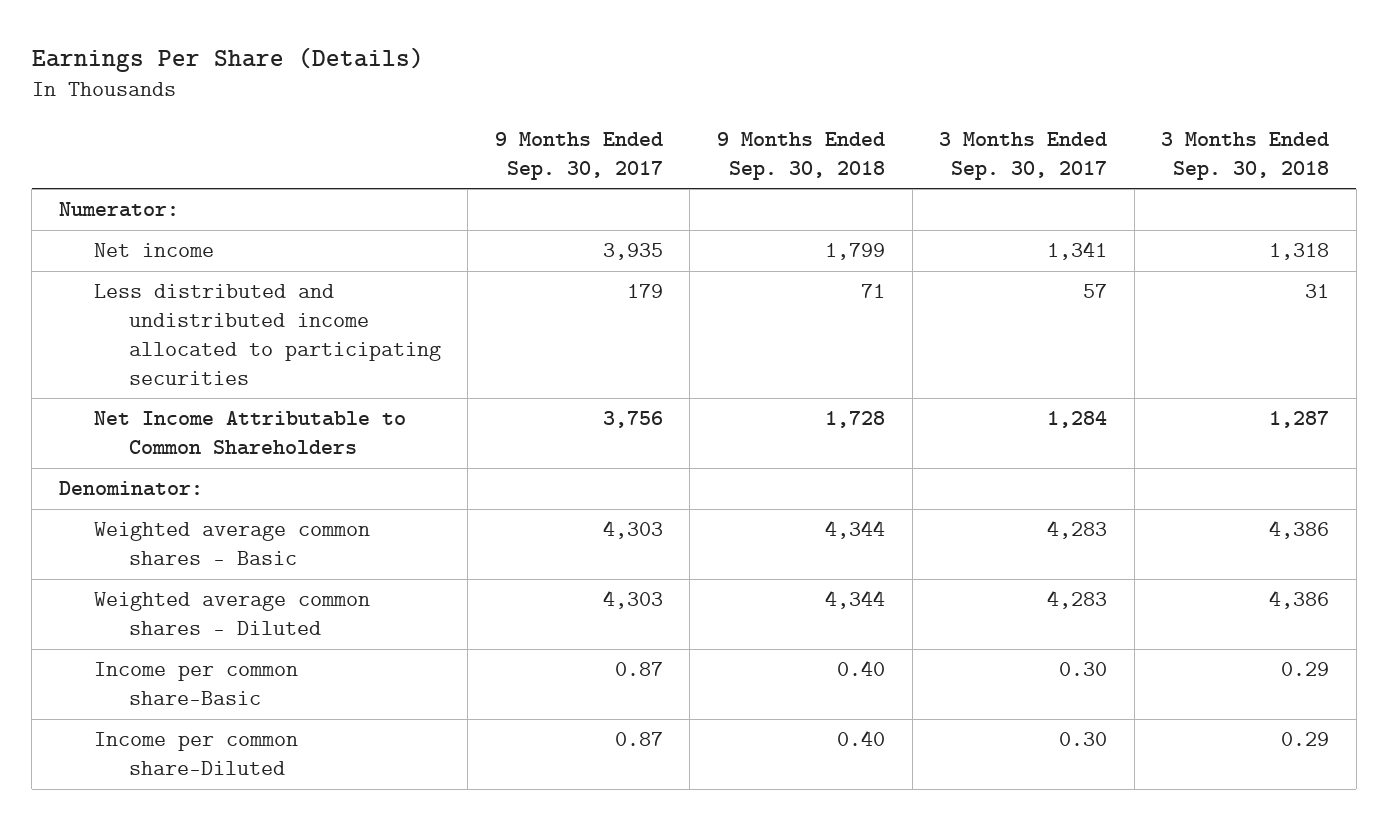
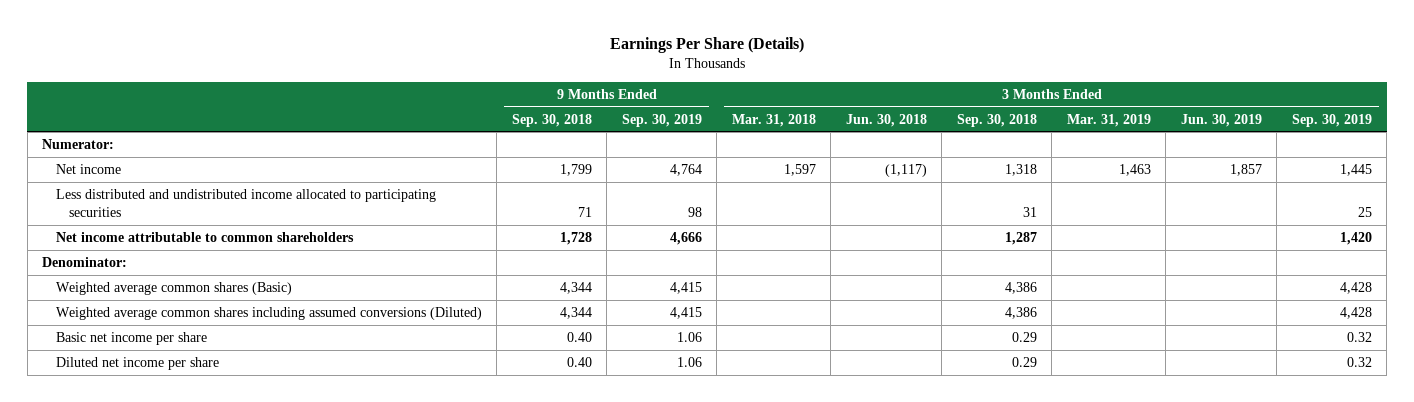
[494,131,663,180] 9 Months Ended Sep. 30, 2017 -> none
[939,131,1108,180] 3 Months Ended Sep. 30, 2017 -> none
none -> [621,113,702,127] Sep. 30, 2019
none -> [731,113,816,127] Mar. 31, 2018
none -> [845,113,927,127] Jun. 30, 2018
none -> [1066,113,1151,127] Mar. 31, 2019
none -> [1180,113,1262,127] Jun. 30, 2019
none -> [1291,113,1372,127] Sep. 30, 2019
[93,411,406,456] Net Income Attributable to Common Shareholders -> [55,231,354,242] Net income attributable to common shareholders
[93,522,370,566] Weighted average common shares - Basic -> [55,281,292,295] Weighted average common shares (Basic)
[93,592,370,636] Weighted average common shares - Diluted -> [55,306,482,320] Weighted average common shares including assumed conversions (Diluted)
[93,662,298,706] Income per common share-Basic -> [55,331,207,345] Basic net income per share
[93,732,298,776] Income per common share-Diluted -> [55,356,219,370] Diluted net income per share

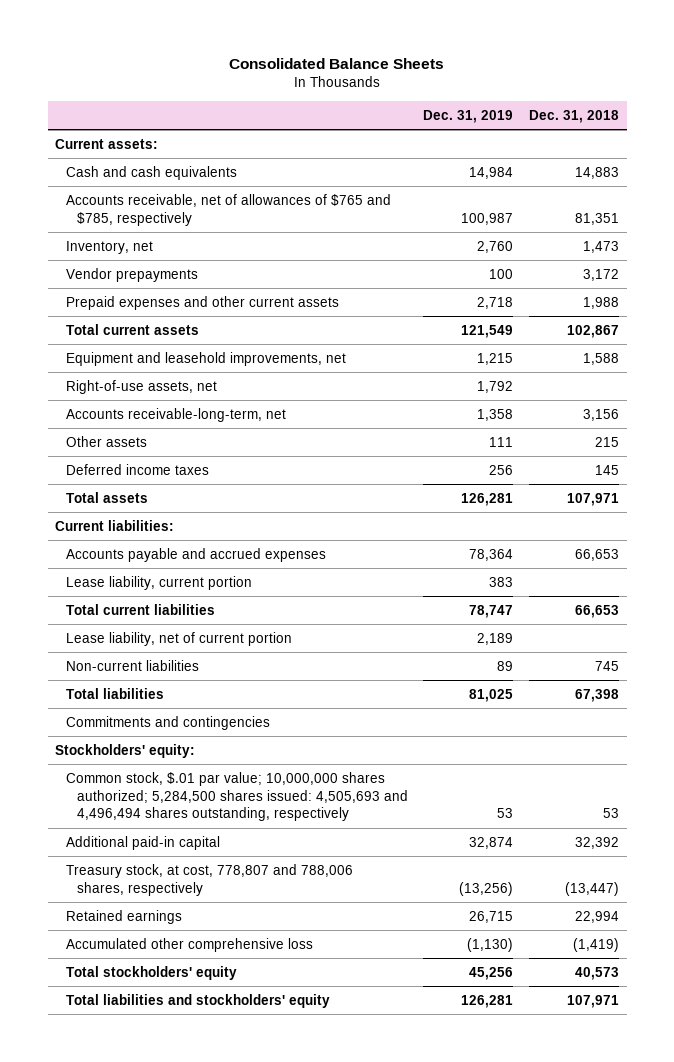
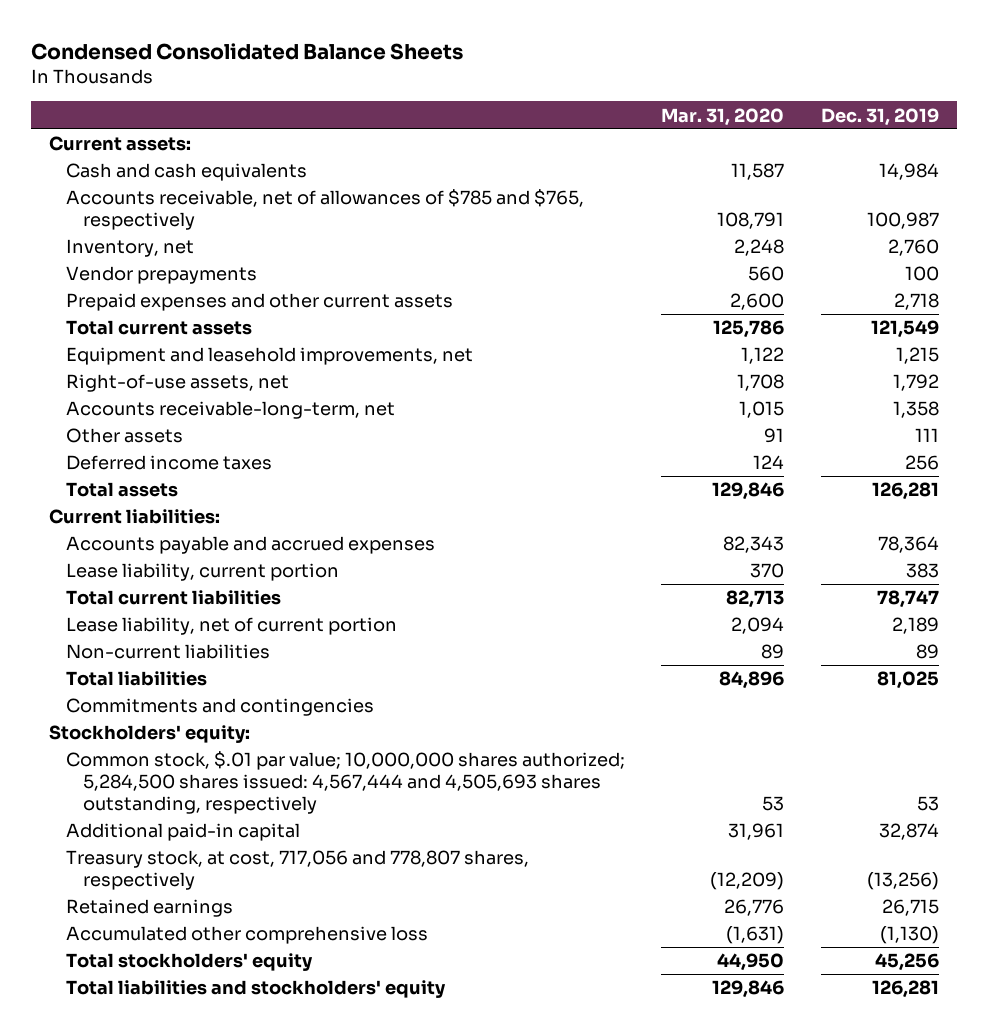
[229,57,445,69] Consolidated Balance Sheets -> [30,42,463,60] Condensed Consolidated Balance Sheets
[528,109,619,123] Dec. 31, 2018 -> none
none -> [661,107,785,126] Mar. 31, 2020
[66,193,392,226] Accounts receivable, net of allowances of $765 and $785, respectively -> [65,189,584,230] Accounts receivable, net of allowances of $785 and $765, respectively
[66,771,408,822] Common stock, $.01 par value; 10,000,000 shares authorized; 5,284,500 shares issued: 4,505,693 and 4,496,494 shares outstanding, respectively -> [65,751,625,814] Common stock, $.01 par value; 10,000,000 shares authorized; 5,284,500 shares issued: 4,567,444 and 4,505,693 shares outstanding, respectively
[66,863,354,896] Treasury stock, at cost, 778,807 and 788,006 shares, respectively -> [65,850,529,890] Treasury stock, at cost, 717,056 and 778,807 shares, respectively

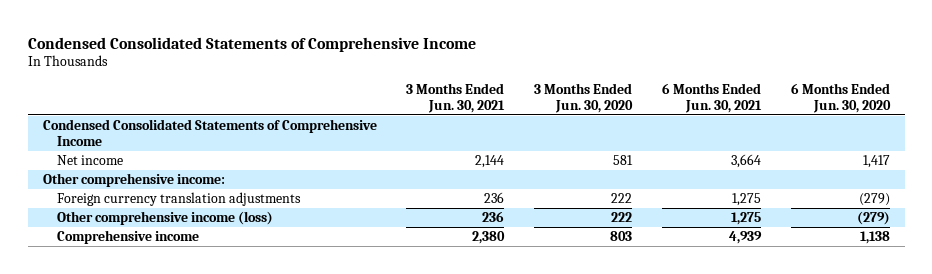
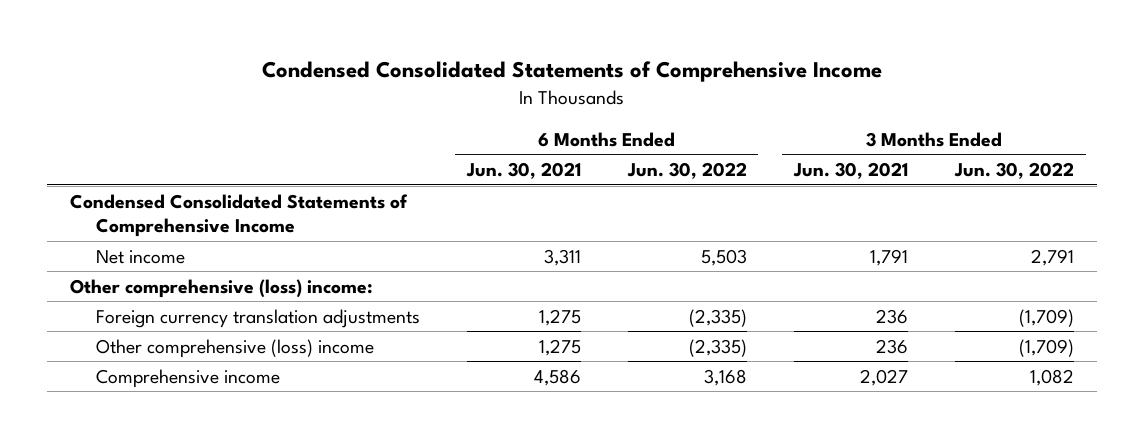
[534,82,634,113] 3 Months Ended Jun. 30, 2020 -> none
[790,82,891,113] 6 Months Ended Jun. 30, 2020 -> none
none -> [626,162,747,180] Jun. 30, 2022
none -> [953,162,1074,180] Jun. 30, 2022
[475,155,505,169] 2,144 -> [869,248,908,266] 1,791
[730,154,761,169] 3,664 -> [543,248,581,266] 3,311
[42,173,225,188] Other comprehensive income: -> [70,278,374,298] Other comprehensive (loss) income:
[57,211,274,226] Other comprehensive income (loss) -> [95,338,374,358] Other comprehensive (loss) income
[472,231,506,245] 2,380 -> [859,368,908,386] 2,027
[728,231,762,245] 4,939 -> [533,368,581,386] 4,586

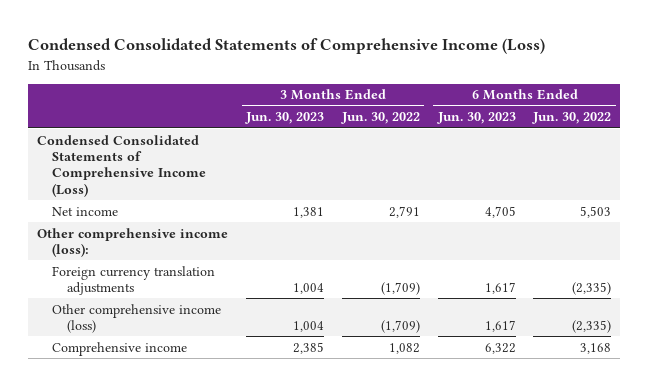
[262,61,883,83] Condensed Consolidated Statements of Comprehensive Income -> [28,38,546,55] Condensed Consolidated Statements of Comprehensive Income (Loss)
[465,162,581,180] Jun. 30, 2021 -> none
[792,162,908,180] Jun. 30, 2021 -> none
none -> [245,112,325,125] Jun. 30, 2023
none -> [436,112,516,125] Jun. 30, 2023
[70,193,409,238] Condensed Consolidated Statements of Comprehensive Income -> [37,134,206,197] Condensed Consolidated Statements of Comprehensive Income (Loss)
[70,278,374,298] Other comprehensive (loss) income: -> [37,227,229,258] Other comprehensive income (loss):
[95,338,374,358] Other comprehensive (loss) income -> [51,303,221,334] Other comprehensive income (loss)

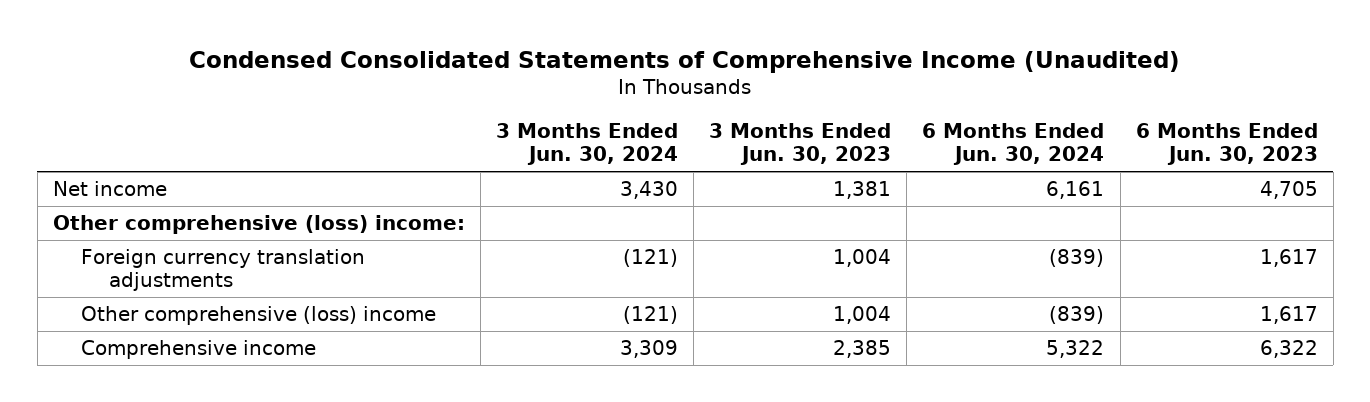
[28,38,546,55] Condensed Consolidated Statements of Comprehensive Income (Loss) -> [189,50,1181,73] Condensed Consolidated Statements of Comprehensive Income (Unaudited)
[340,112,420,125] Jun. 30, 2022 -> none
[532,112,612,125] Jun. 30, 2022 -> none
none -> [495,123,678,166] 3 Months Ended Jun. 30, 2024
none -> [922,123,1105,166] 6 Months Ended Jun. 30, 2024
[37,134,206,197] Condensed Consolidated Statements of Comprehensive Income (Loss) -> none
[37,227,229,258] Other comprehensive income (loss): -> [52,215,465,235] Other comprehensive (loss) income:
[51,303,221,334] Other comprehensive income (loss) -> [81,306,437,326] Other comprehensive (loss) income

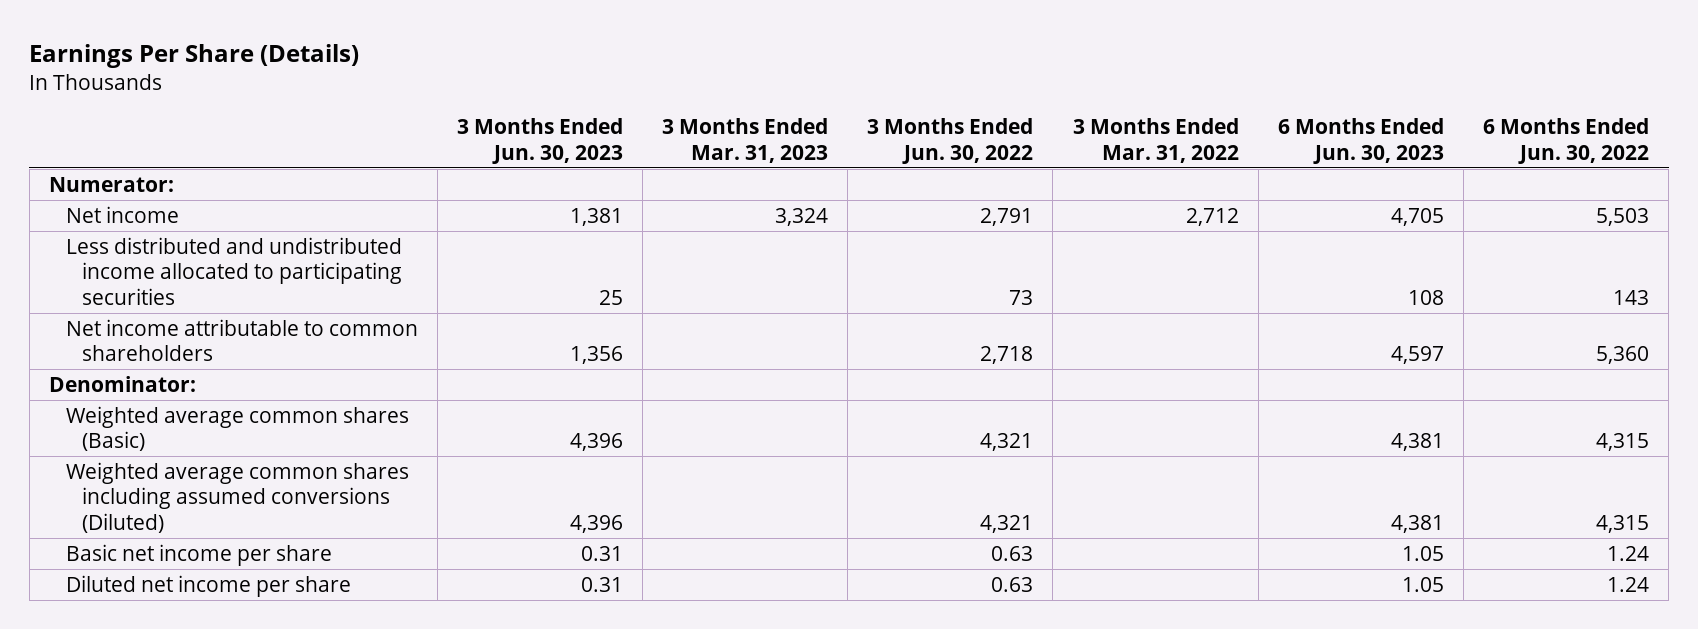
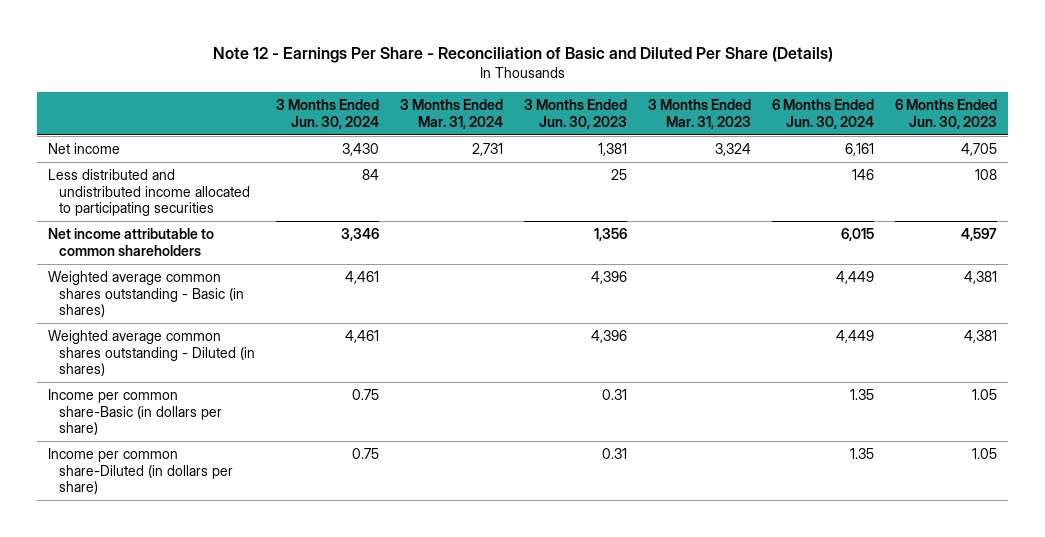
[29,43,360,68] Earnings Per Share (Details) -> [212,47,833,64] Note 12 - Earnings Per Share - Reconciliation of Basic and Diluted Per Share (Details)
[867,118,1034,164] 3 Months Ended Jun. 30, 2022 -> none
[1072,118,1239,163] 3 Months Ended Mar. 31, 2022 -> none
[1483,118,1650,164] 6 Months Ended Jun. 30, 2022 -> none
none -> [276,99,380,129] 3 Months Ended Jun. 30, 2024
none -> [400,99,504,129] 3 Months Ended Mar. 31, 2024
none -> [772,99,875,129] 6 Months Ended Jun. 30, 2024
[49,176,175,192] Numerator: -> none
[49,375,197,392] Denominator: -> none
[65,405,409,452] Weighted average common shares (Basic) -> [47,271,245,318] Weighted average common shares outstanding - Basic (in shares)
[65,461,409,533] Weighted average common shares including assumed conversions (Diluted) -> [47,330,256,377] Weighted average common shares outstanding - Diluted (in shares)
[65,543,332,566] Basic net income per share -> [47,389,223,436] Income per common share-Basic (in dollars per share)
[65,574,351,597] Diluted net income per share -> [47,448,234,495] Income per common share-Diluted (in dollars per share)

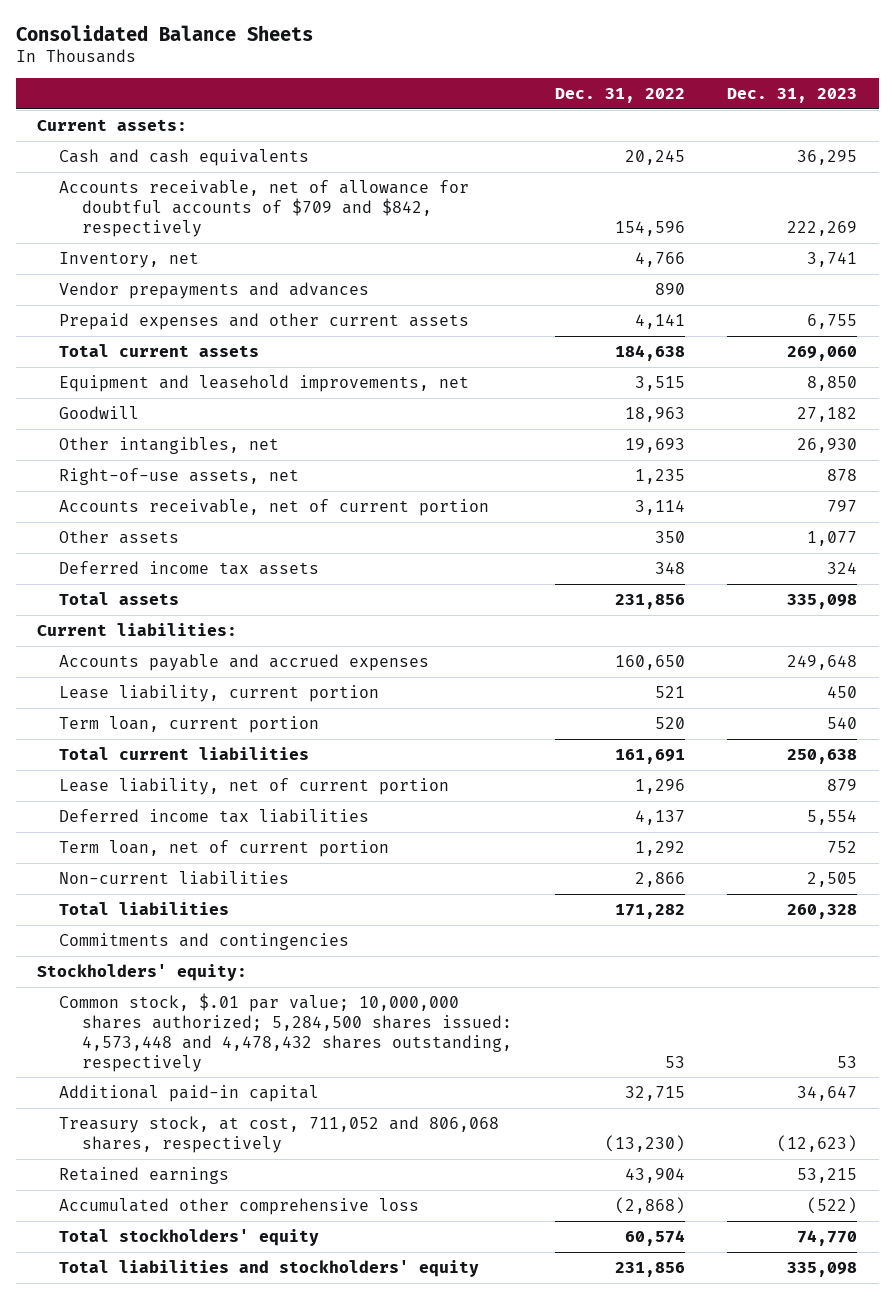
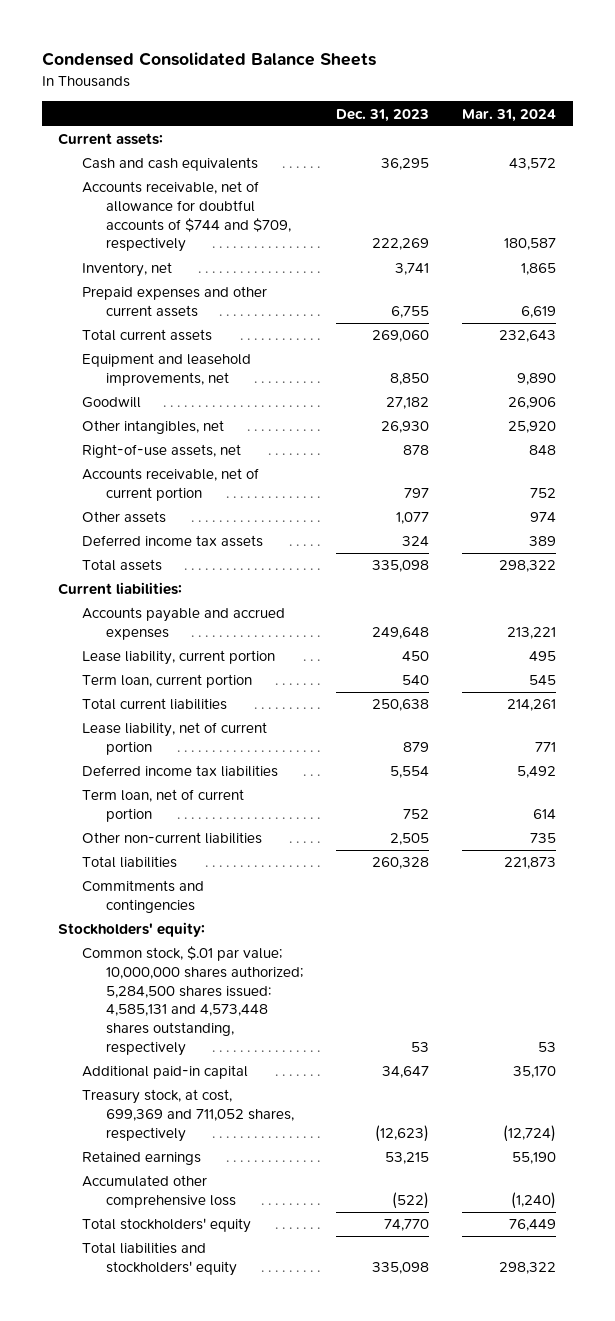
[15,24,313,41] Consolidated Balance Sheets -> [41,52,376,67] Condensed Consolidated Balance Sheets
[554,88,685,104] Dec. 31, 2022 -> none
none -> [462,108,557,122] Mar. 31, 2024
[59,179,470,237] Accounts receivable, net of allowance for doubtful accounts of $709 and $842, respectively -> [82,181,292,253] Accounts receivable, net of allowance for doubtful accounts of $744 and $709, respectively
[59,281,370,299] Vendor prepayments and advances -> none
[59,870,290,885] Non-current liabilities -> [82,832,263,845] Other non-current liabilities
[59,992,512,1072] Common stock, $.01 par value; 10,000,000 shares authorized; 5,284,500 shares issued: 4,573,448 and 4,478,432 shares outstanding, respectively -> [82,946,304,1056] Common stock, $.01 par value; 10,000,000 shares authorized; 5,284,500 shares issued: 4,585,131 and 4,573,448 shares outstanding, respectively
[59,1115,500,1153] Treasury stock, at cost, 711,052 and 806,068 shares, respectively -> [82,1089,295,1142] Treasury stock, at cost, 699,369 and 711,052 shares, respectively

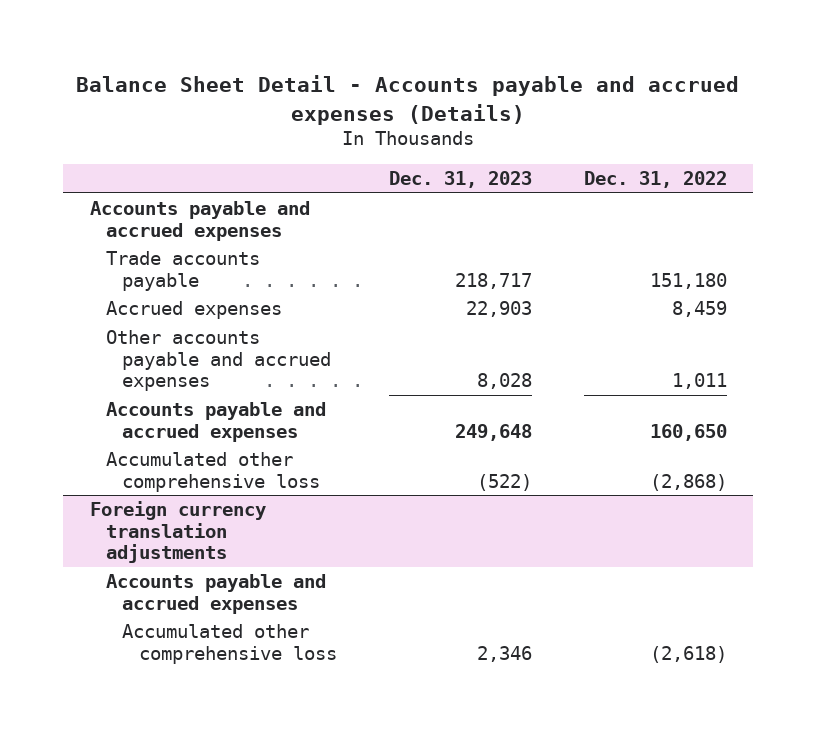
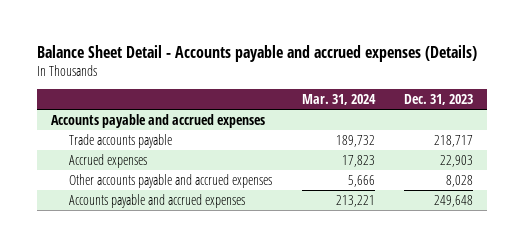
[584,171,728,189] Dec. 31, 2022 -> none
none -> [301,93,376,105] Mar. 31, 2024
[106,452,321,492] Accumulated other comprehensive loss -> none
[89,501,266,564] Foreign currency translation adjustments -> none
[106,574,327,614] Accounts payable and accrued expenses -> none
[122,624,337,664] Accumulated other comprehensive loss -> none

